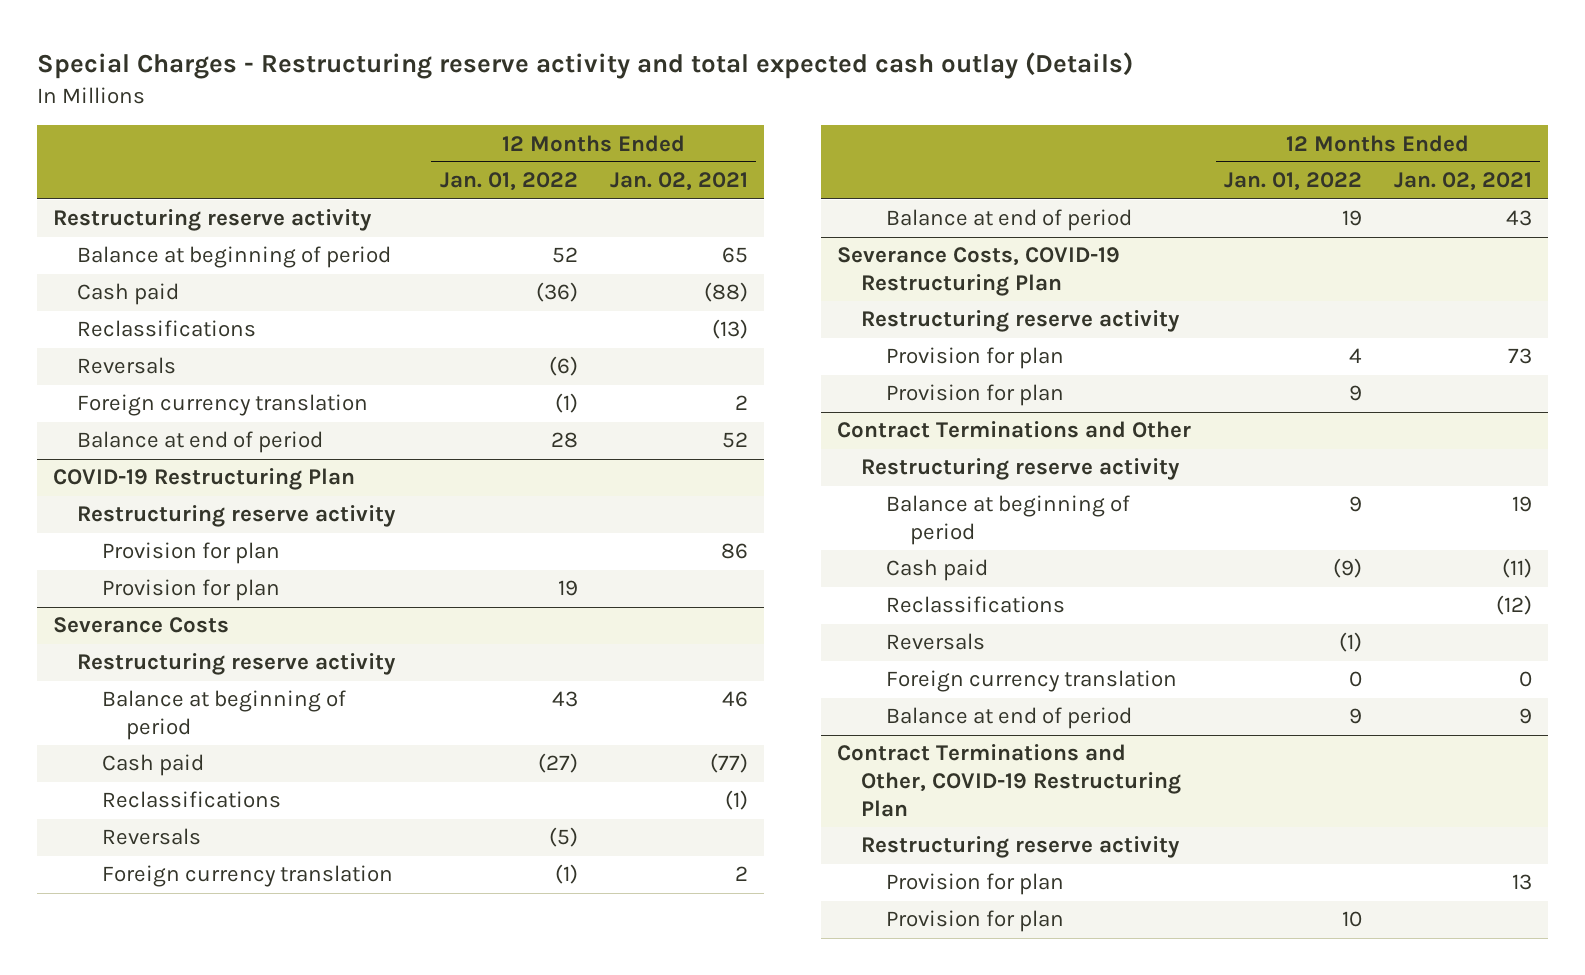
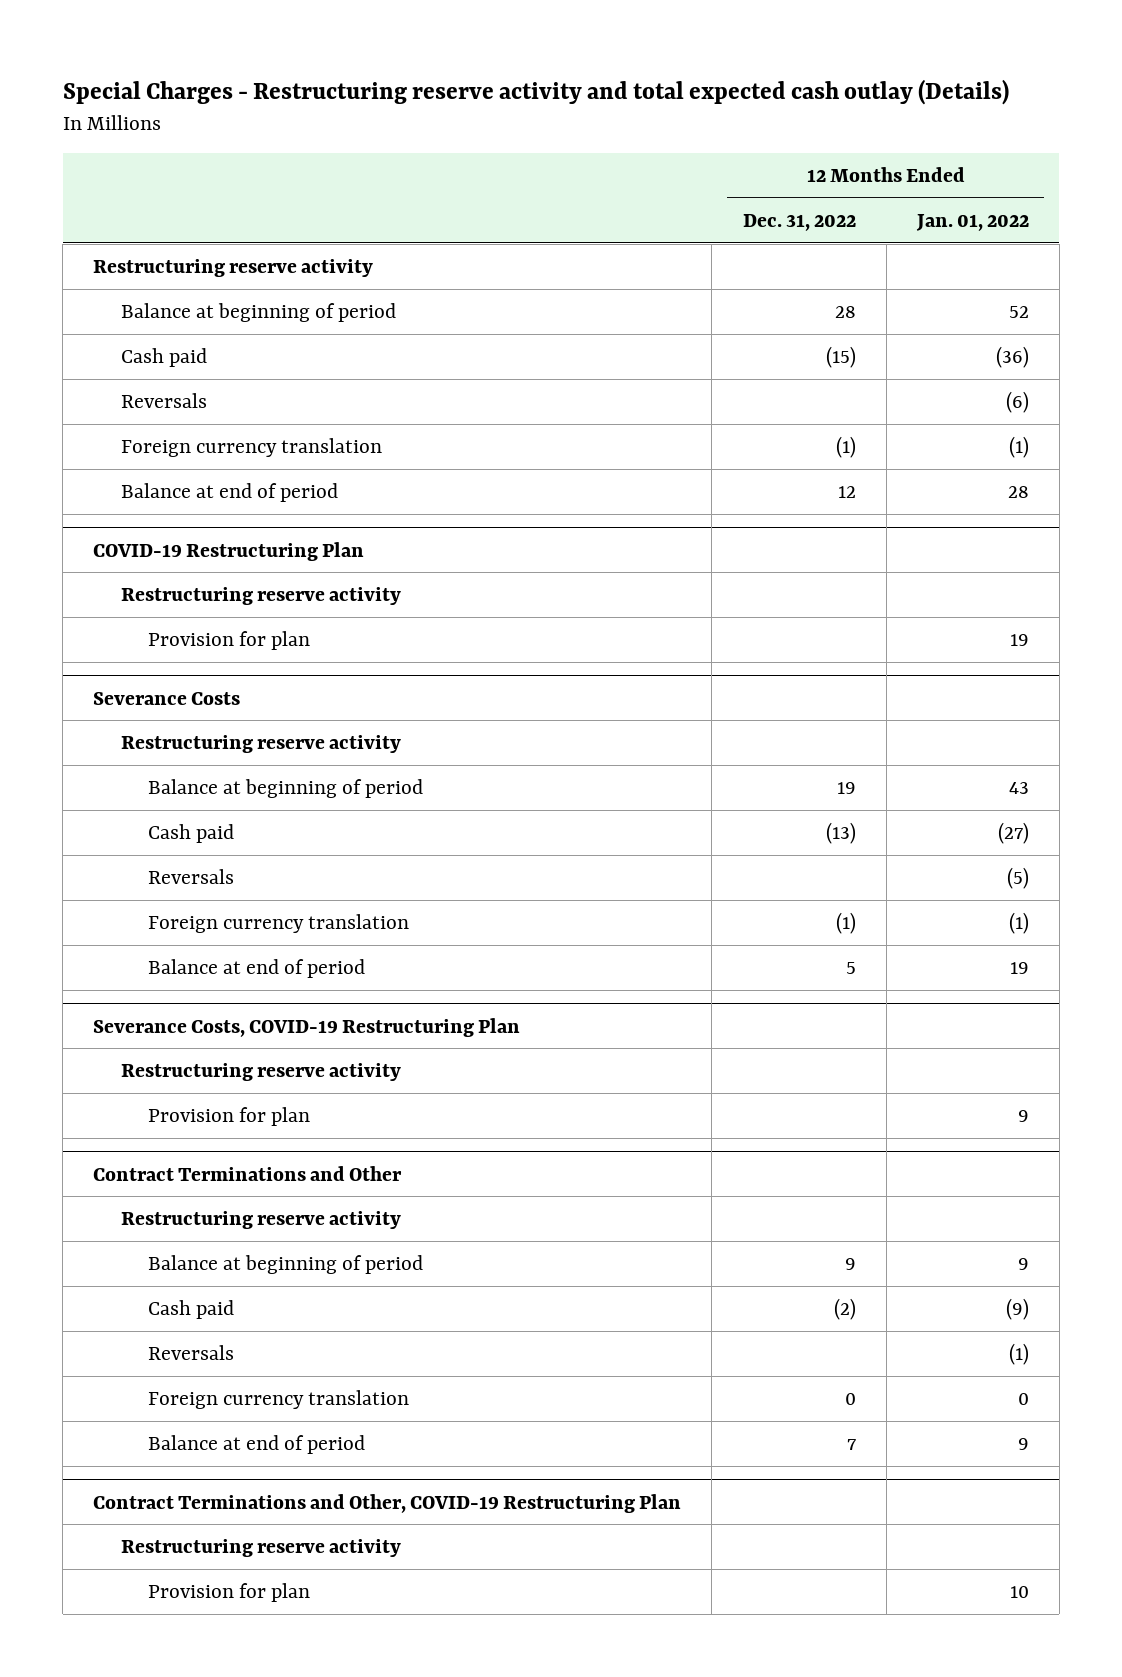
[610,172,749,192] Jan. 02, 2021 -> none
none -> [742,213,856,231] Dec. 31, 2022
[77,320,257,338] Reclassifications -> none
[101,542,280,565] Provision for plan -> none
[101,791,281,809] Reclassifications -> none
[885,347,1064,370] Provision for plan -> none
[885,596,1065,614] Reclassifications -> none
[885,873,1064,896] Provision for plan -> none

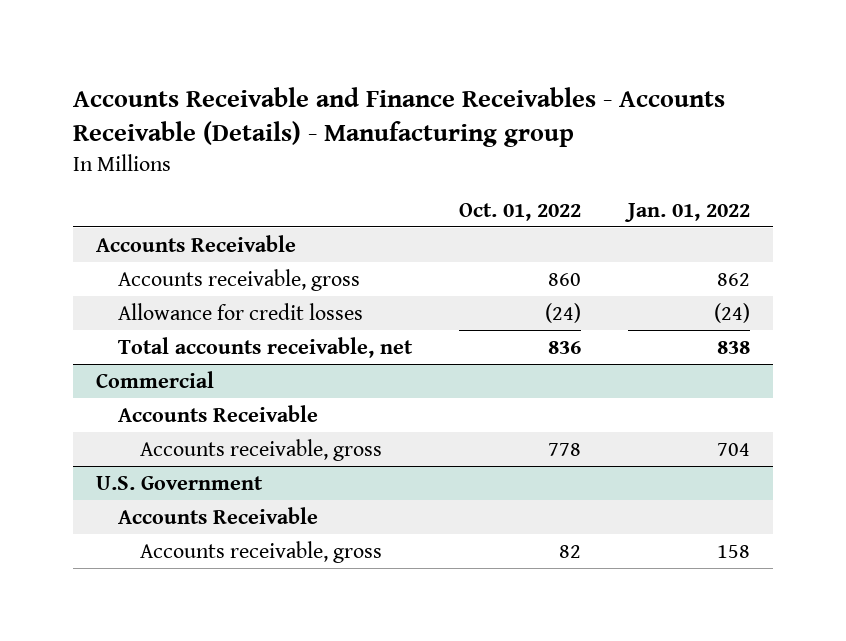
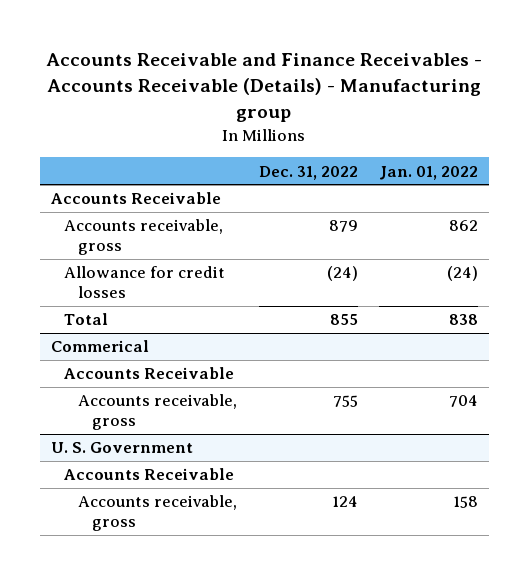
[458,202,581,221] Oct. 01, 2022 -> none
none -> [258,165,358,180] Dec. 31, 2022
[117,336,413,358] Total accounts receivable, net -> [64,313,109,326] Total
[96,370,215,388] Commercial -> [50,340,149,353] Commerical
[96,475,264,490] U.S. Government -> [50,442,193,454] U. S. Government

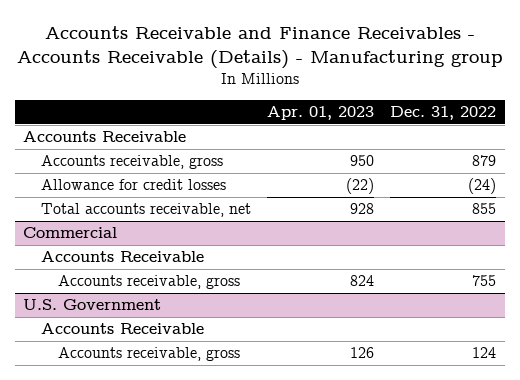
[378,165,478,180] Jan. 01, 2022 -> none
none -> [266,105,374,120] Apr. 01, 2023
[64,313,109,326] Total -> [40,203,251,218] Total accounts receivable, net
[50,340,149,353] Commerical -> [23,227,118,239] Commercial
[50,442,193,454] U. S. Government -> [23,299,162,311] U.S. Government

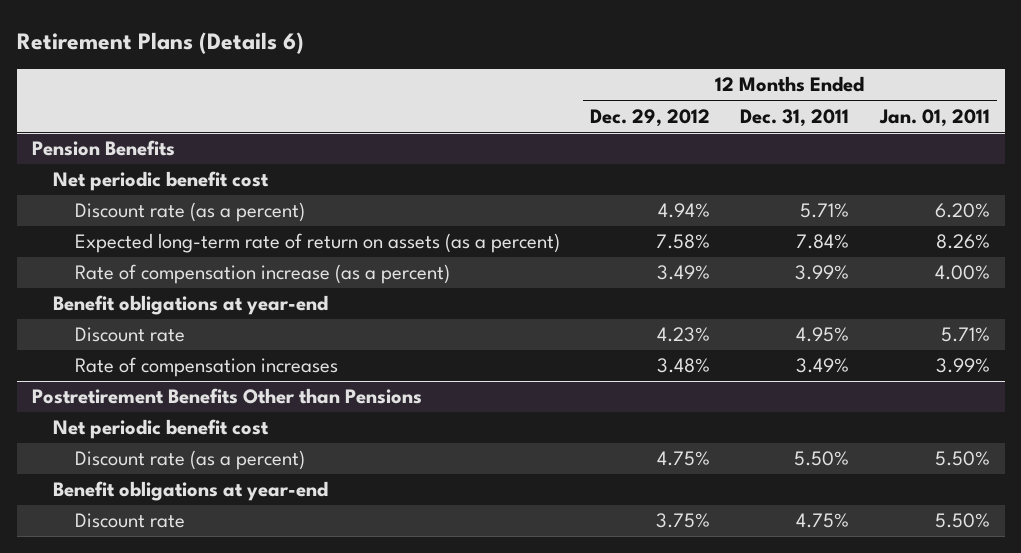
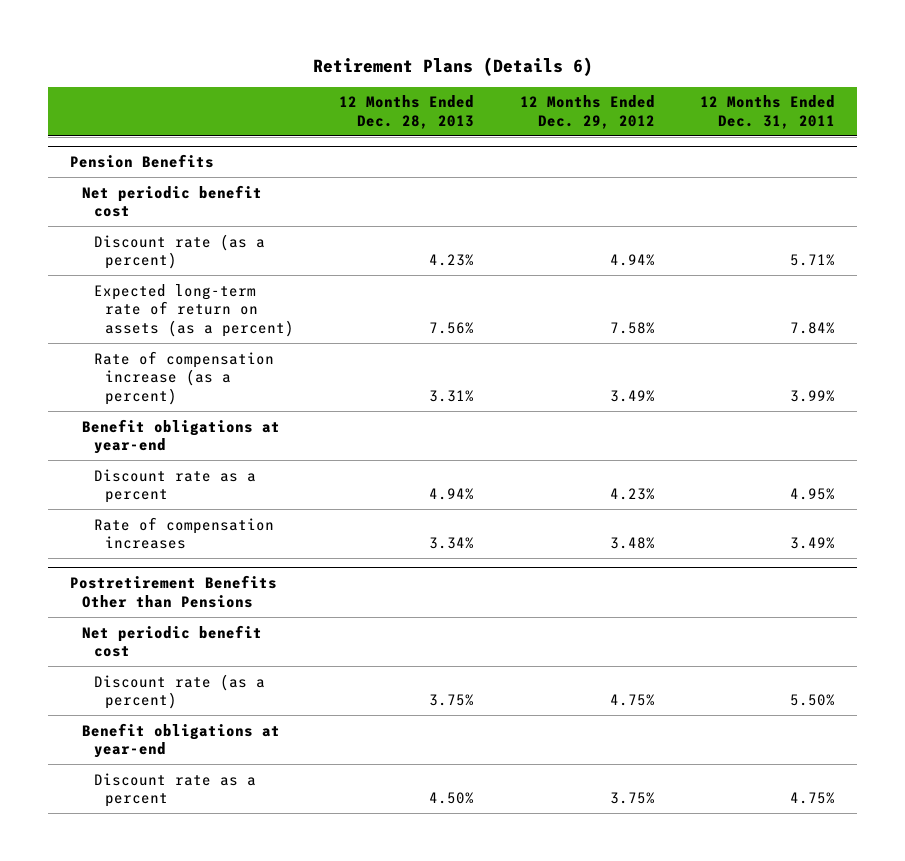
[878,108,990,127] Jan. 01, 2011 -> none
none -> [339,95,475,129] 12 Months Ended Dec. 28, 2013
[75,327,186,343] Discount rate -> [93,468,256,504] Discount rate as a percent
[75,513,186,529] Discount rate -> [93,772,256,808] Discount rate as a percent

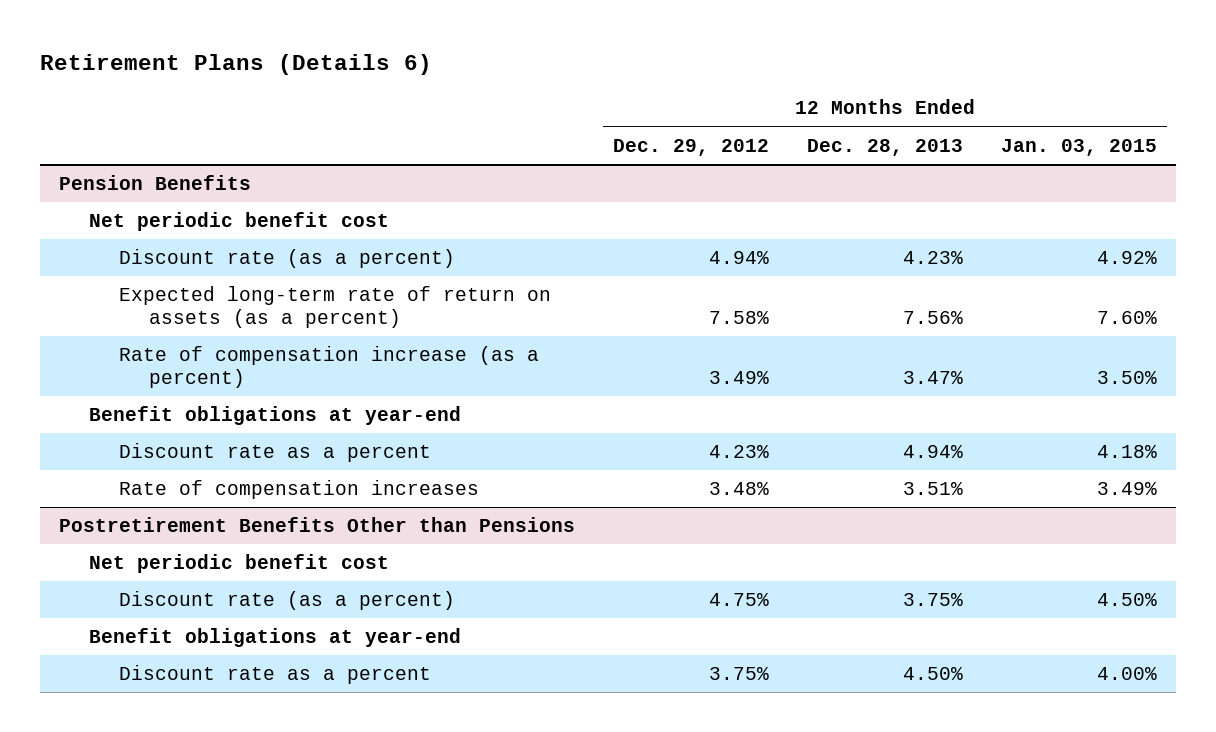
[699,95,835,129] 12 Months Ended Dec. 31, 2011 -> none
none -> [1001,138,1158,156] Jan. 03, 2015
[429,389,475,402] 3.31% -> [903,370,964,384] 3.47%
[429,537,475,550] 3.34% -> [903,482,964,496] 3.51%

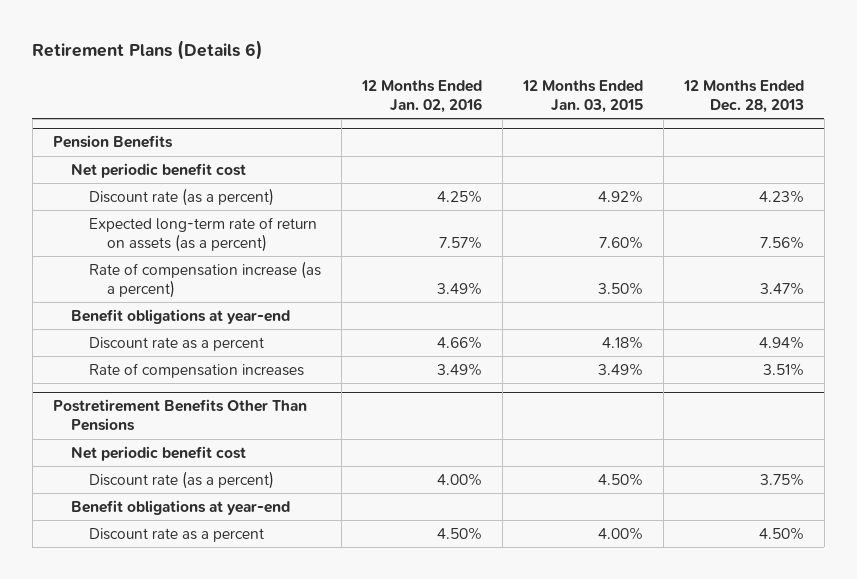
[613,138,770,156] Dec. 29, 2012 -> none
none -> [360,79,482,113] 12 Months Ended Jan. 02, 2016
[58,517,575,533] Postretirement Benefits Other than Pensions -> [52,399,307,432] Postretirement Benefits Other Than Pensions

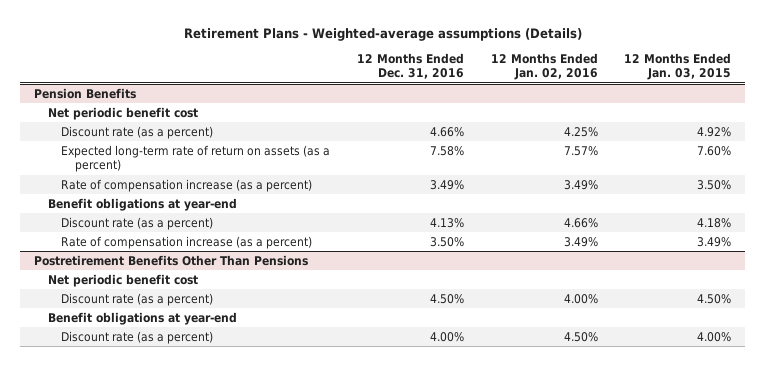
[32,40,264,61] Retirement Plans (Details 6) -> [183,27,582,41] Retirement Plans - Weighted-average assumptions (Details)
[682,79,804,113] 12 Months Ended Dec. 28, 2013 -> none
none -> [357,52,465,80] 12 Months Ended Dec. 31, 2016
[88,336,264,351] Discount rate as a percent -> [61,216,214,230] Discount rate (as a percent)
[88,362,304,378] Rate of compensation increases -> [61,235,313,249] Rate of compensation increase (as a percent)
[88,527,264,542] Discount rate as a percent -> [61,330,214,344] Discount rate (as a percent)

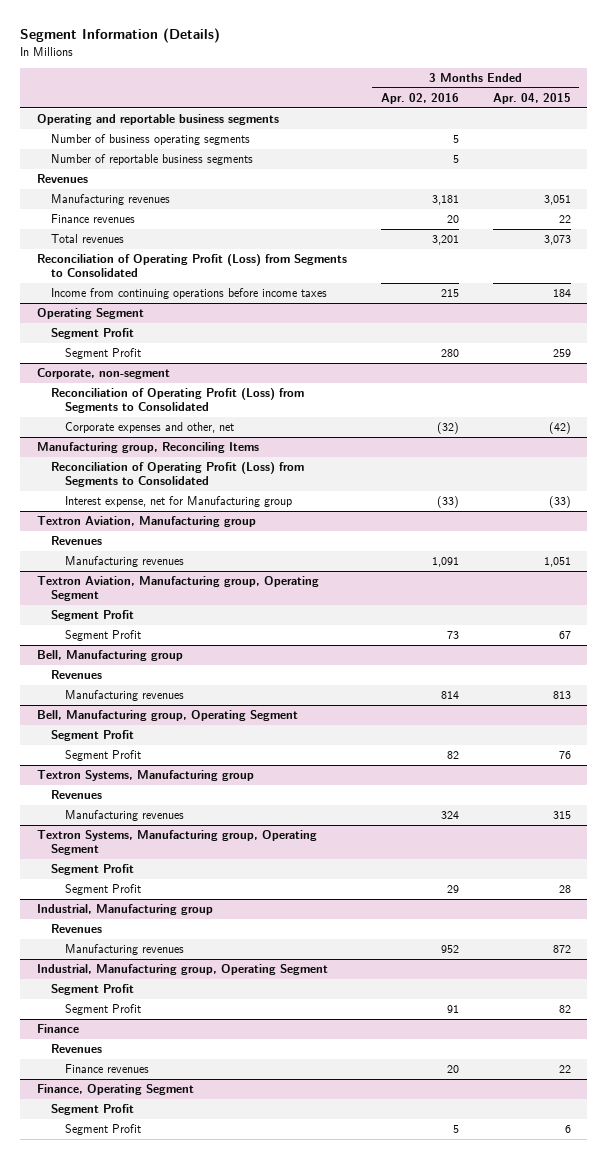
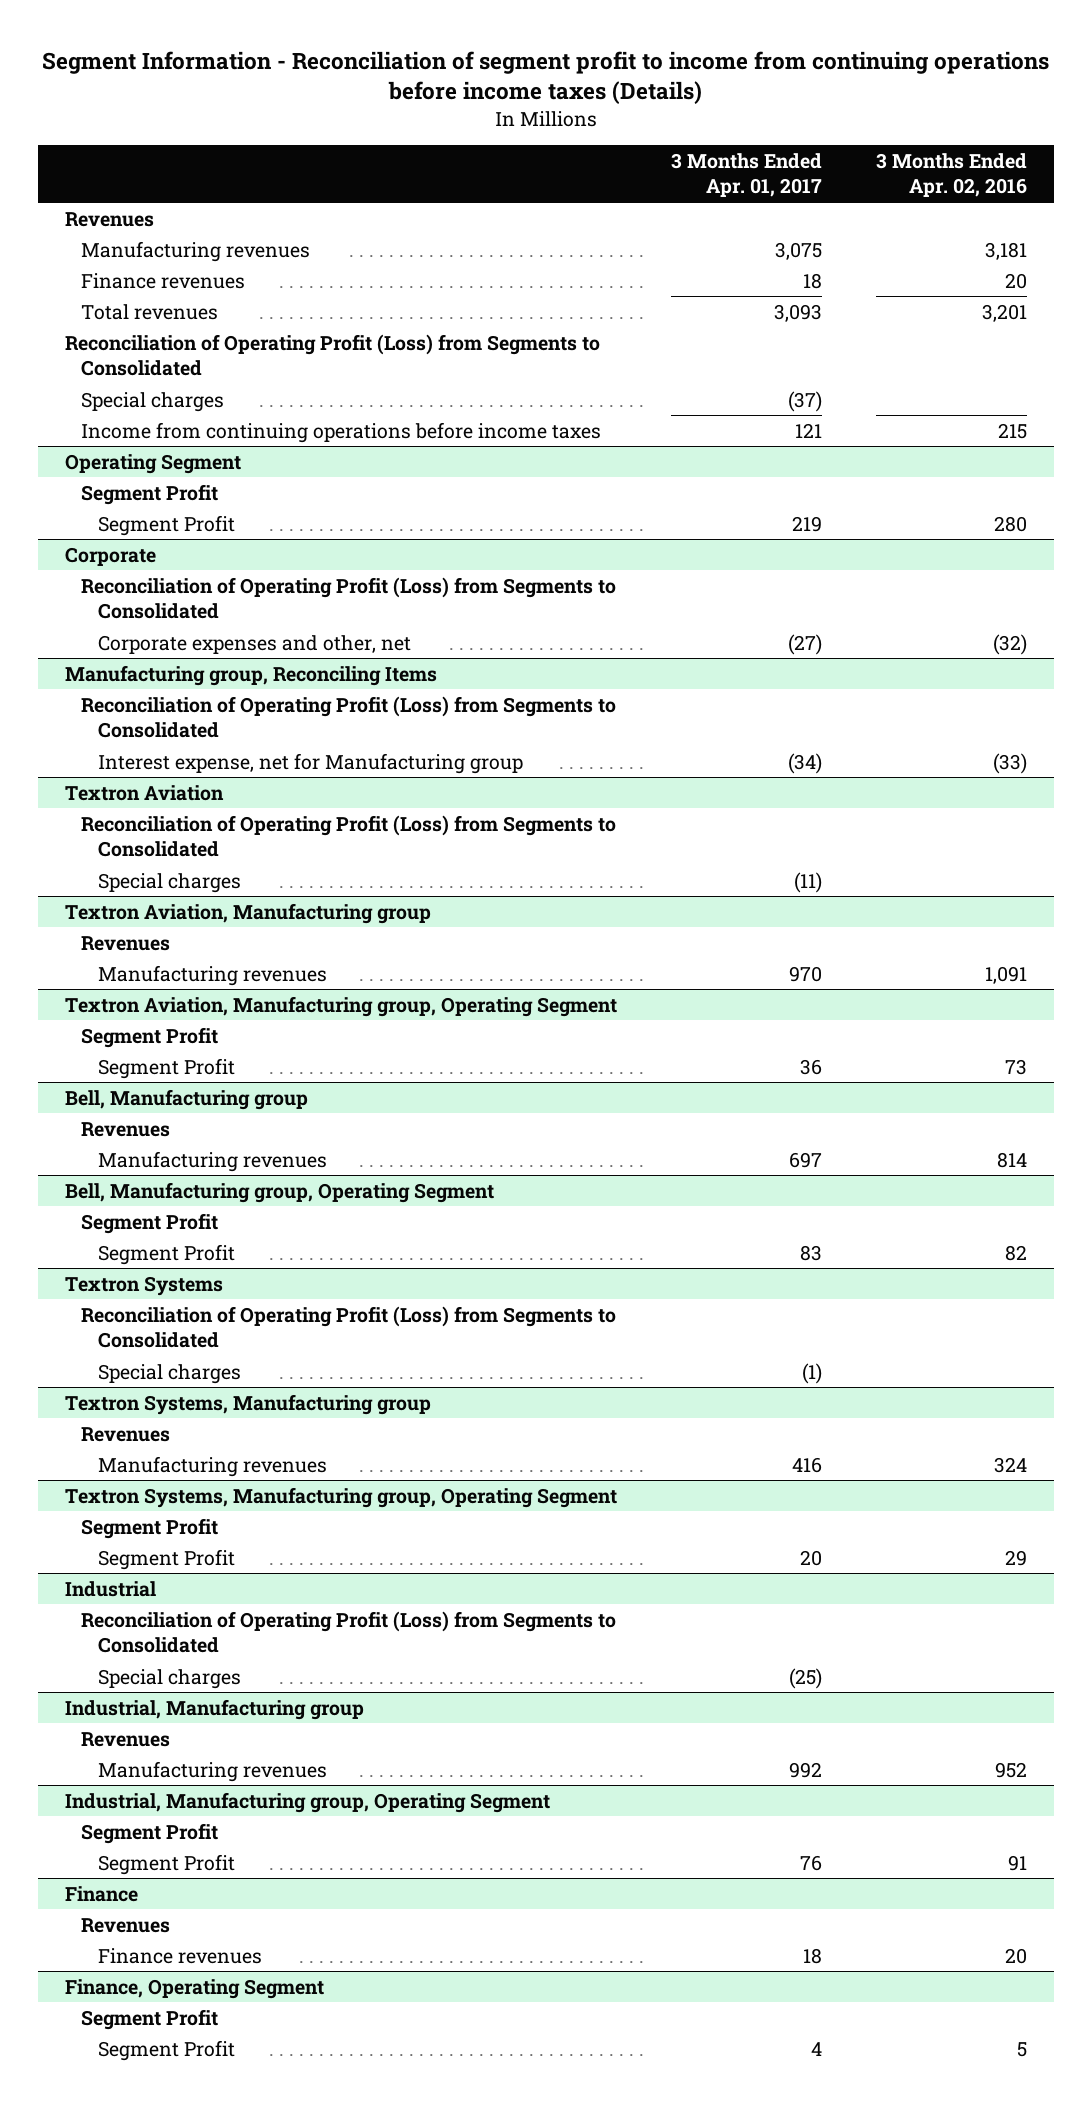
[20,28,221,44] Segment Information (Details) -> [42,50,1050,105] Segment Information - Reconciliation of segment profit to income from continuing operations before income taxes (Details)
[492,92,571,104] Apr. 04, 2015 -> none
none -> [671,153,823,198] 3 Months Ended Apr. 01, 2017
[37,114,280,126] Operating and reportable business segments -> none
[50,134,250,146] Number of business operating segments -> none
[50,154,253,166] Number of reportable business segments -> none
none -> [81,391,225,412] Special charges
[37,368,171,380] Corporate, non-segment -> [65,546,157,566] Corporate
none -> [65,784,225,801] Textron Aviation
none -> [81,814,617,857] Reconciliation of Operating Profit (Loss) from Segments to Consolidated
none -> [97,872,241,893] Special charges
none -> [65,1275,224,1296] Textron Systems
none -> [81,1305,617,1348] Reconciliation of Operating Profit (Loss) from Segments to Consolidated
none -> [97,1363,241,1384] Special charges
none -> [65,1580,157,1597] Industrial
none -> [81,1610,617,1653] Reconciliation of Operating Profit (Loss) from Segments to Consolidated
none -> [97,1668,241,1689] Special charges

